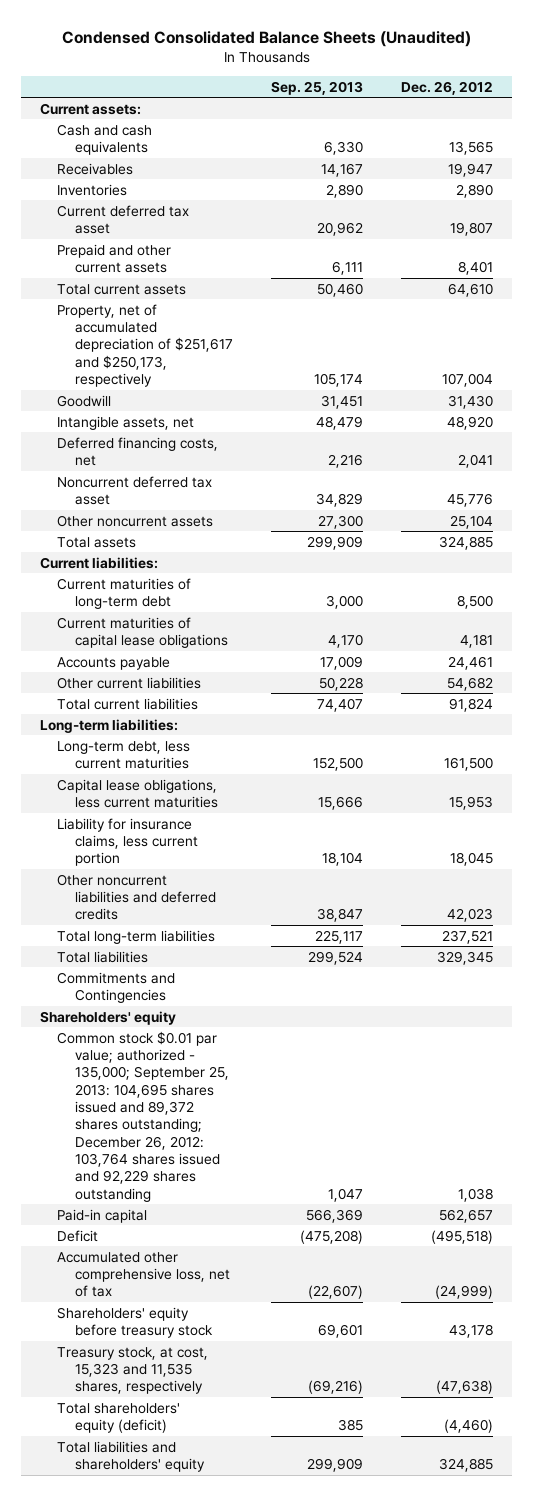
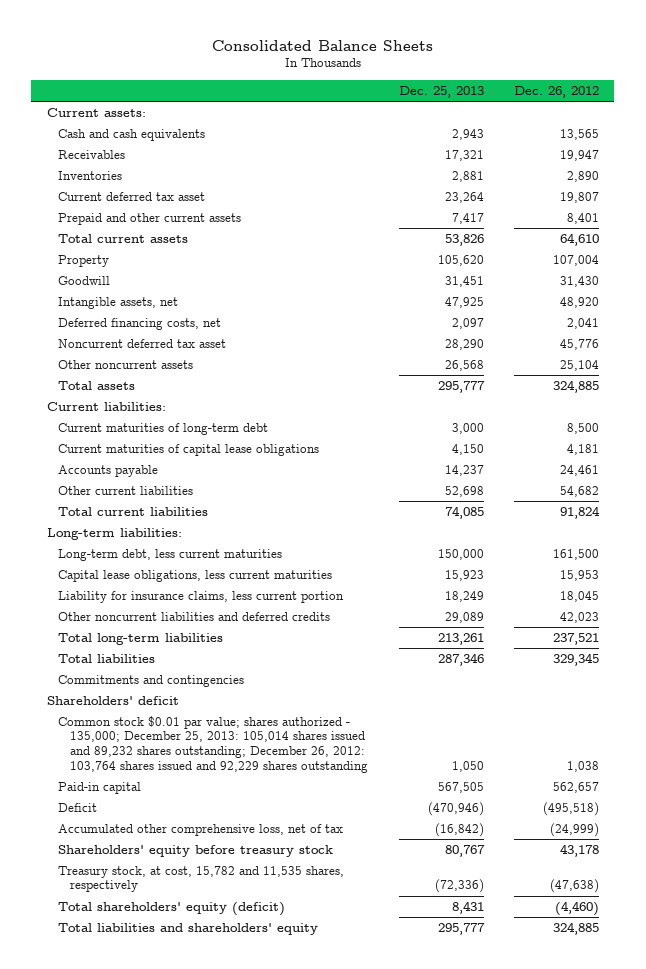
[61,31,471,48] Condensed Consolidated Balance Sheets (Unaudited) -> [211,39,433,51] Consolidated Balance Sheets
[270,80,363,95] Sep. 25, 2013 -> none
none -> [398,85,484,98] Dec. 25, 2013
[57,303,233,388] Property, net of accumulated depreciation of $251,617 and $250,173, respectively -> [58,254,110,267] Property
[57,971,176,1003] Commitments and Contingencies -> [58,674,245,687] Commitments and contingencies
[40,1010,177,1025] Shareholders' equity -> [46,695,179,705] Shareholders' deficit
[57,1030,229,1202] Common stock $0.01 par value; authorized - 135,000; September 25, 2013: 104,695 shares issued and 89,372 shares outstanding; December 26, 2012: 103,764 shares issued and 92,229 shares outstanding -> [58,715,369,773] Common stock $0.01 par value; shares authorized - 135,000; December 25, 2013: 105,014 shares issued and 89,232 shares outstanding; December 26, 2012: 103,764 shares issued and 92,229 shares outstanding
[57,1346,209,1395] Treasury stock, at cost, 15,323 and 11,535 shares, respectively -> [58,865,345,893] Treasury stock, at cost, 15,782 and 11,535 shares, respectively

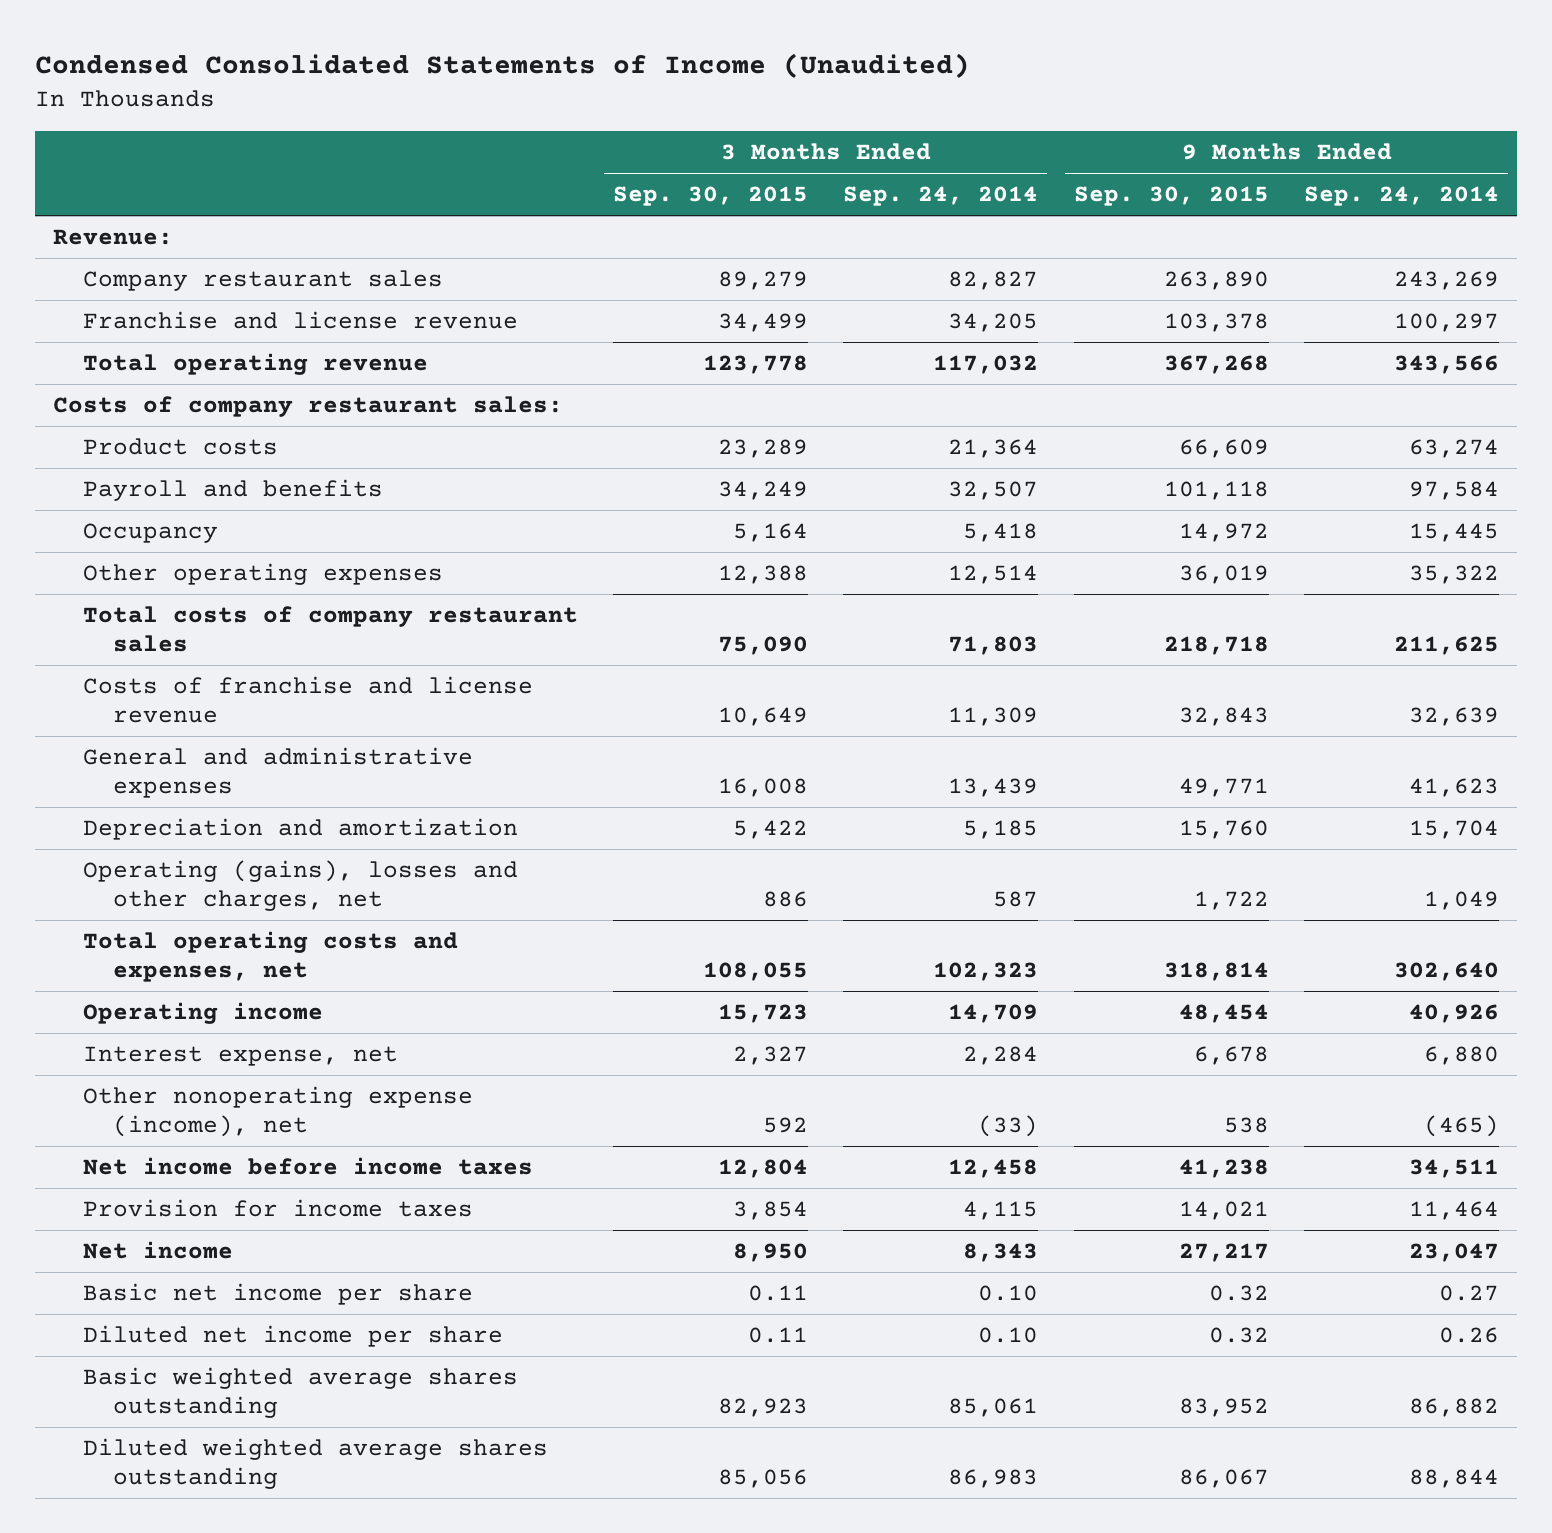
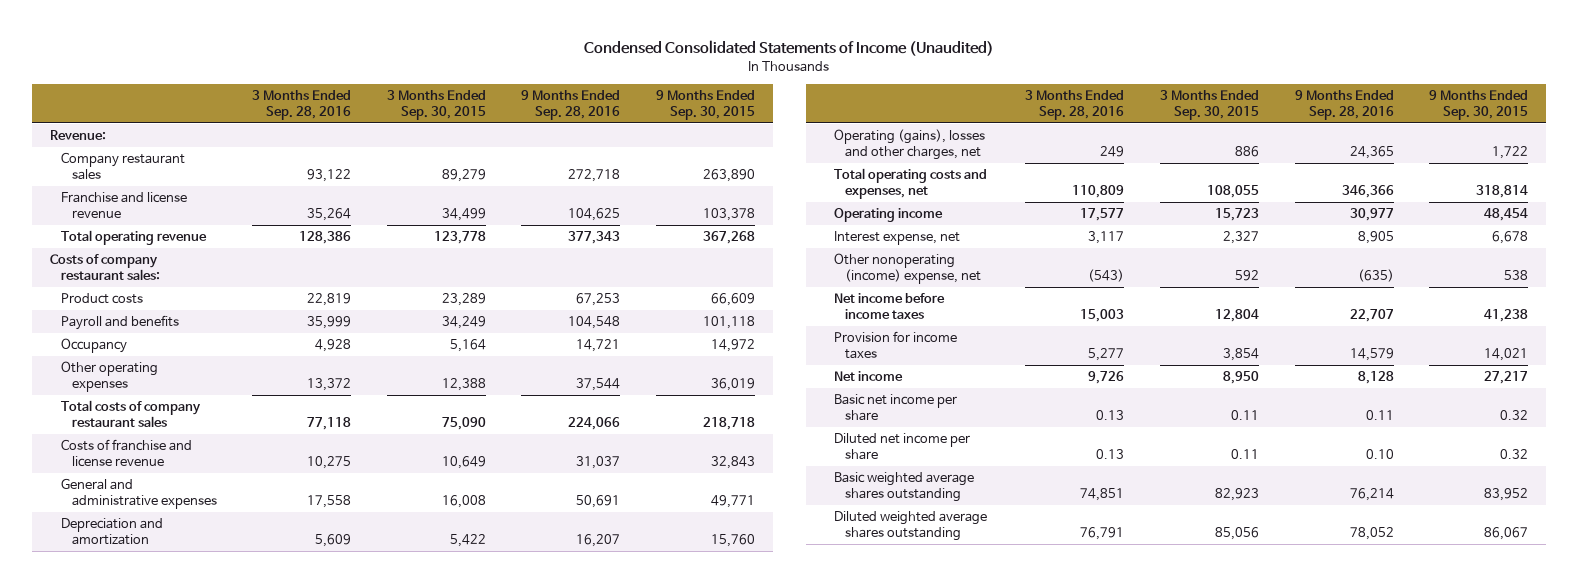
[843,186,1039,207] Sep. 24, 2014 -> none
[1304,186,1500,207] Sep. 24, 2014 -> none
none -> [252,89,352,120] 3 Months Ended Sep. 28, 2016
none -> [521,89,621,120] 9 Months Ended Sep. 28, 2016
[82,1086,473,1137] Other nonoperating expense (income), net -> [834,253,981,285] Other nonoperating (income) expense, net

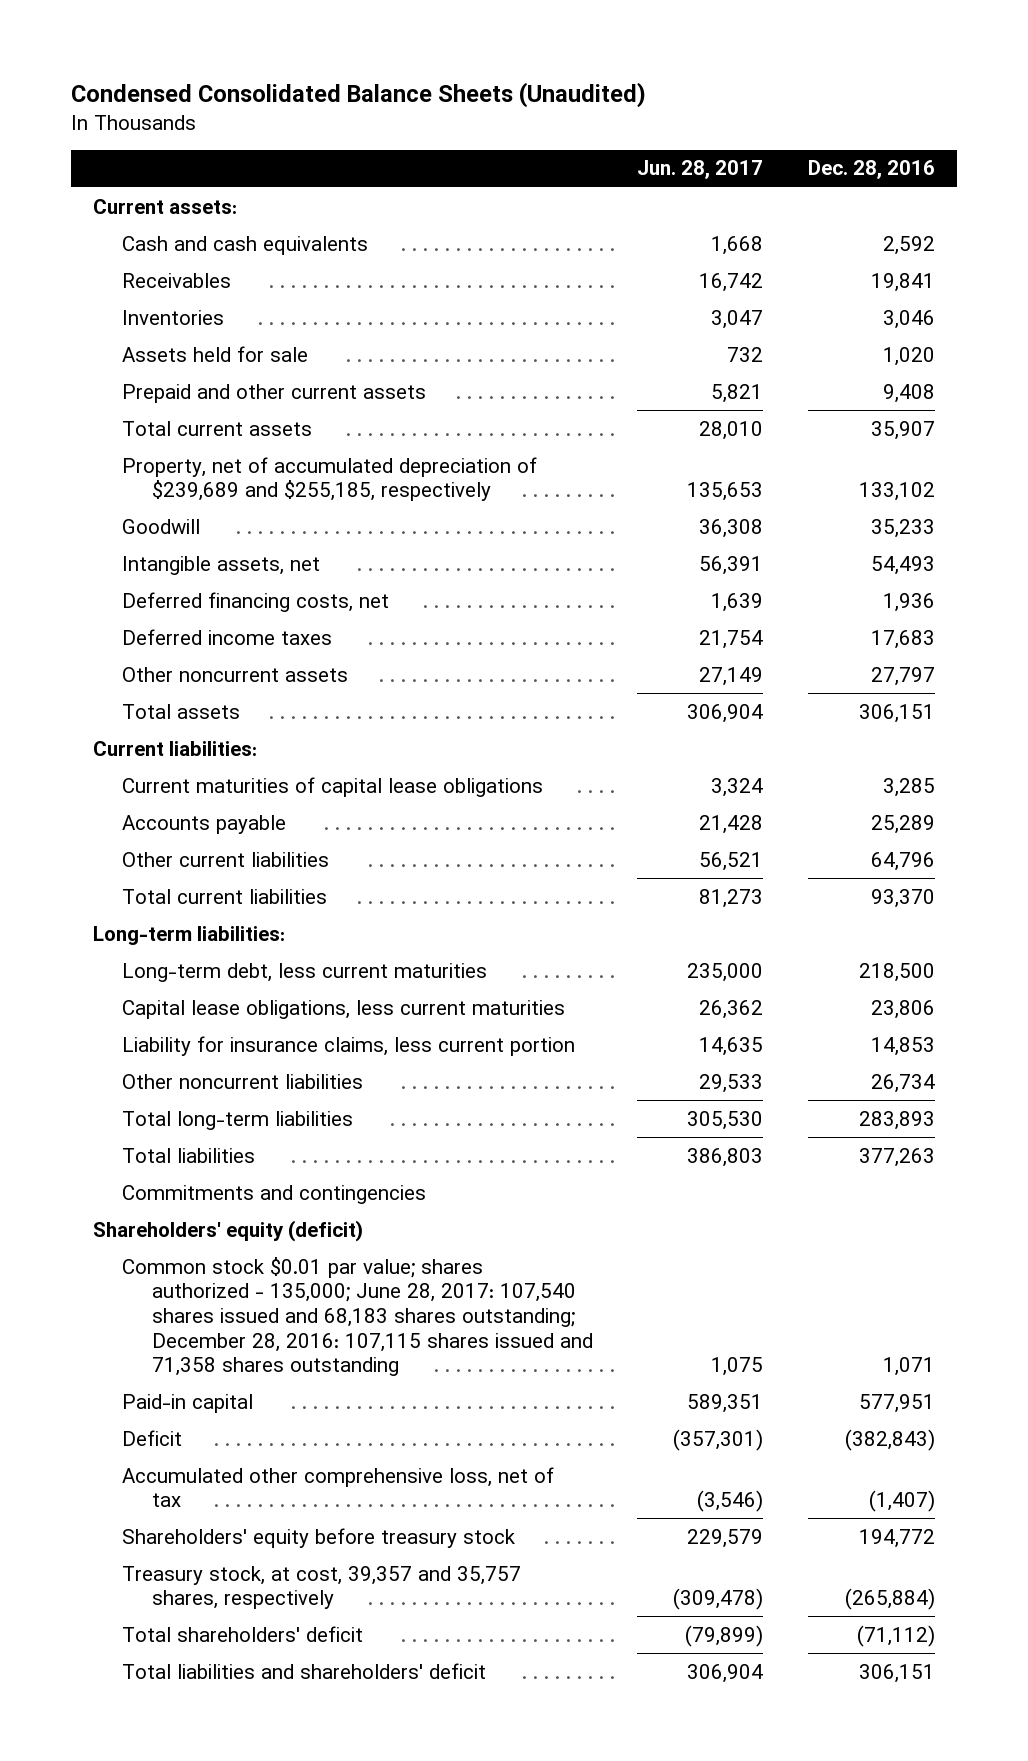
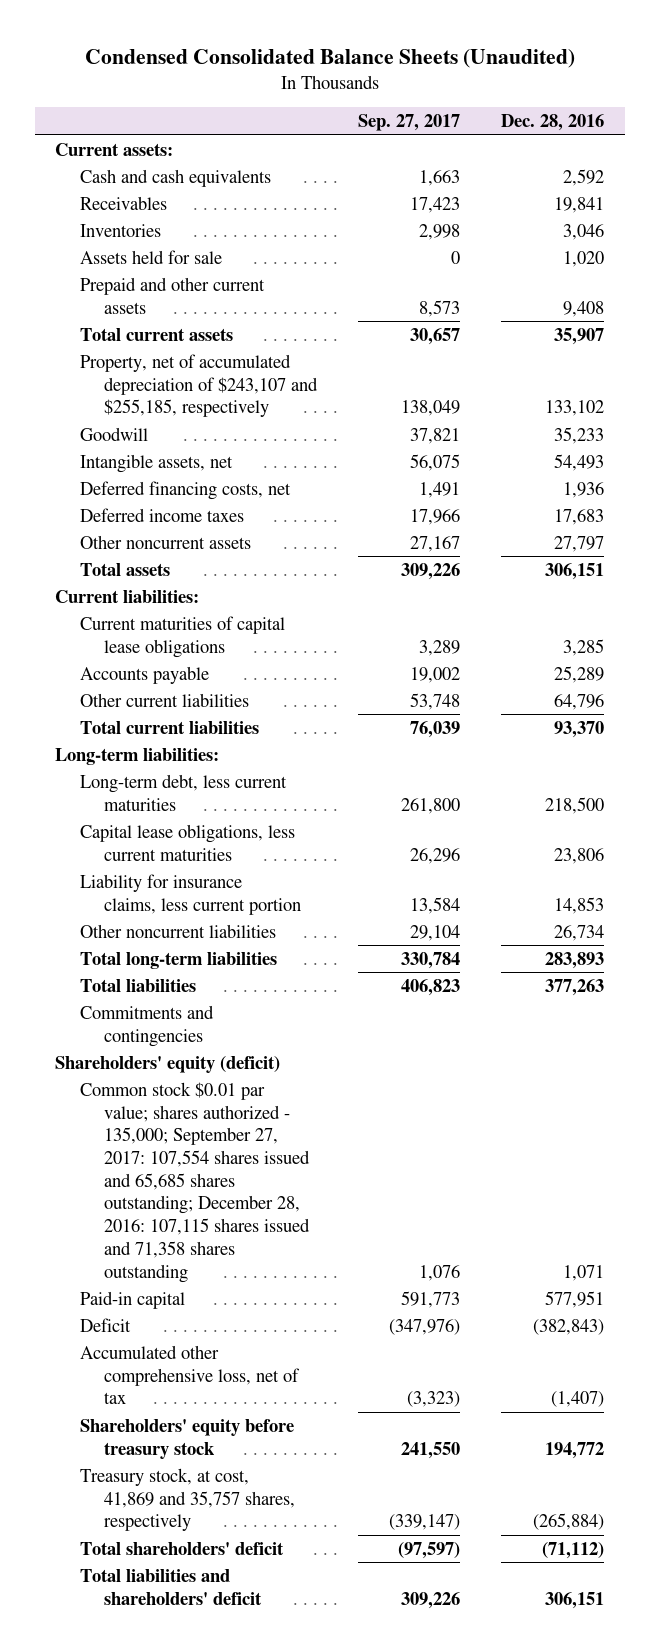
[637,160,764,180] Jun. 28, 2017 -> none
none -> [358,113,461,131] Sep. 27, 2017
[122,456,538,502] Property, net of accumulated depreciation of $239,689 and $255,185, respectively -> [79,353,319,418] Property, net of accumulated depreciation of $243,107 and $255,185, respectively
[122,1256,593,1377] Common stock $0.01 par value; shares authorized - 135,000; June 28, 2017: 107,540 shares issued and 68,183 shares outstanding; December 28, 2016: 107,115 shares issued and 71,358 shares outstanding -> [79,1081,311,1283] Common stock $0.01 par value; shares authorized - 135,000; September 27, 2017: 107,554 shares issued and 65,685 shares outstanding; December 28, 2016: 107,115 shares issued and 71,358 shares outstanding
[122,1565,522,1610] Treasury stock, at cost, 39,357 and 35,757 shares, respectively -> [79,1467,296,1532] Treasury stock, at cost, 41,869 and 35,757 shares, respectively

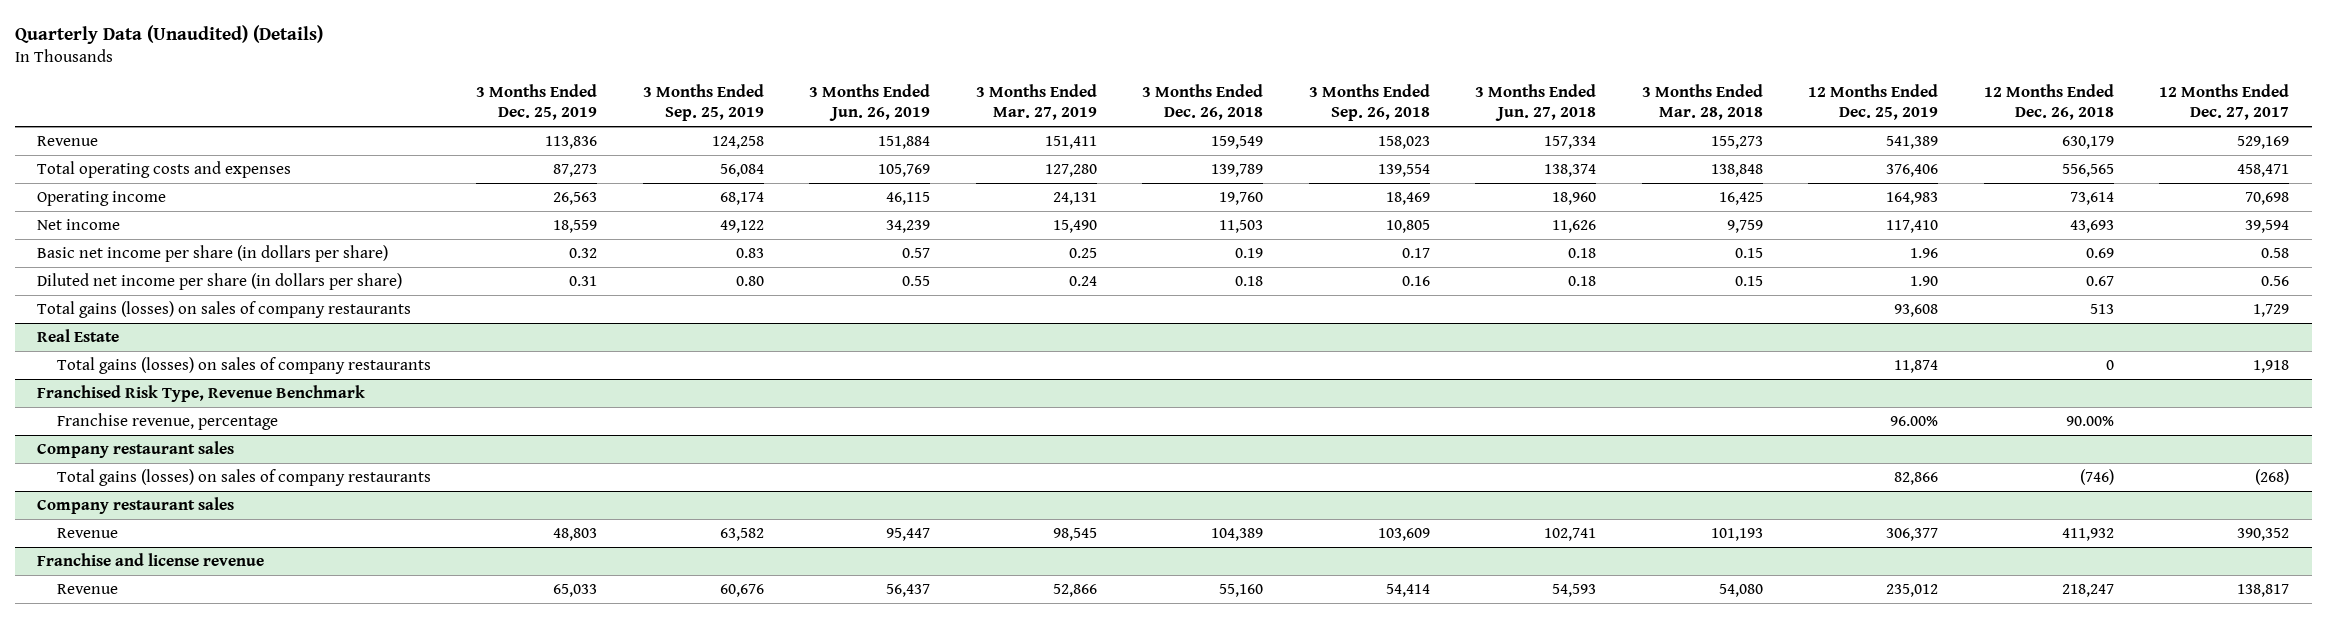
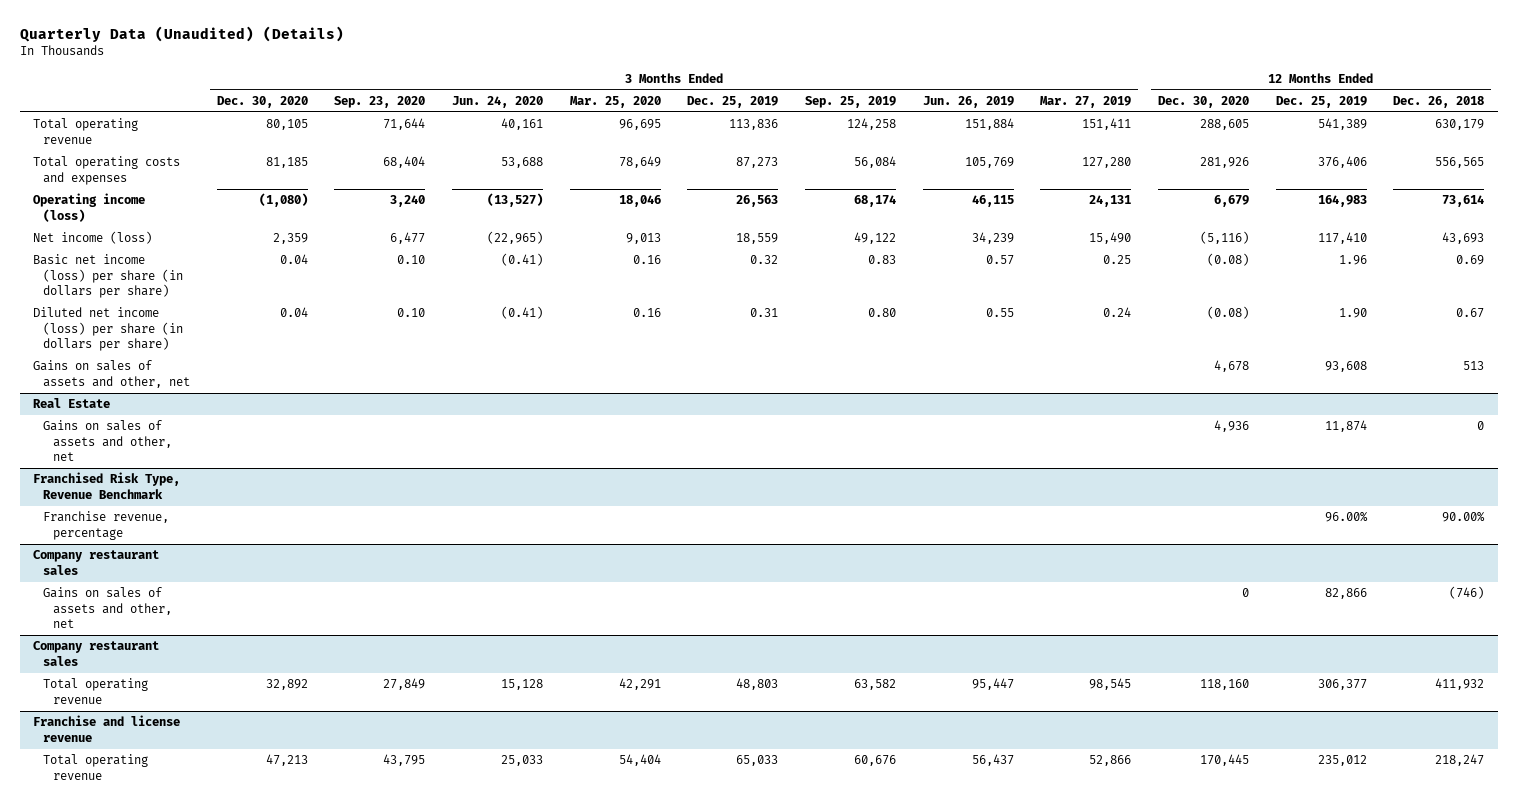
[1142,84,1264,121] 3 Months Ended Dec. 26, 2018 -> none
[1308,84,1430,122] 3 Months Ended Sep. 26, 2018 -> none
[1475,84,1597,122] 3 Months Ended Jun. 27, 2018 -> none
[1641,84,1763,121] 3 Months Ended Mar. 28, 2018 -> none
[2159,84,2290,121] 12 Months Ended Dec. 27, 2017 -> none
none -> [216,95,308,108] Dec. 30, 2020
none -> [334,95,426,108] Sep. 23, 2020
none -> [452,95,544,108] Jun. 24, 2020
none -> [569,95,661,108] Mar. 25, 2020
none -> [1158,95,1250,108] Dec. 30, 2020
[37,135,99,146] Revenue -> [33,118,139,144] Total operating revenue
[37,190,167,206] Operating income -> [33,193,146,222] Operating income (loss)
[37,218,121,230] Net income -> [33,231,153,245] Net income (loss)
[37,244,389,262] Basic net income per share (in dollars per share) -> [33,254,184,298] Basic net income (loss) per share (in dollars per share)
[37,272,403,290] Diluted net income per share (in dollars per share) -> [33,307,184,351] Diluted net income (loss) per share (in dollars per share)
[37,300,412,318] Total gains (losses) on sales of company restaurants -> [33,360,191,388] Gains on sales of assets and other, net
[56,356,431,374] Total gains (losses) on sales of company restaurants -> [43,420,173,461] Gains on sales of assets and other, net
[56,468,431,486] Total gains (losses) on sales of company restaurants -> [43,587,173,628] Gains on sales of assets and other, net
[56,527,118,538] Revenue -> [43,678,149,704] Total operating revenue
[56,583,118,594] Revenue -> [43,754,149,780] Total operating revenue

